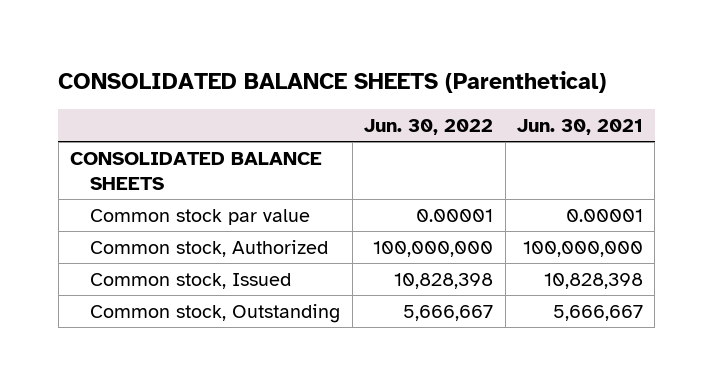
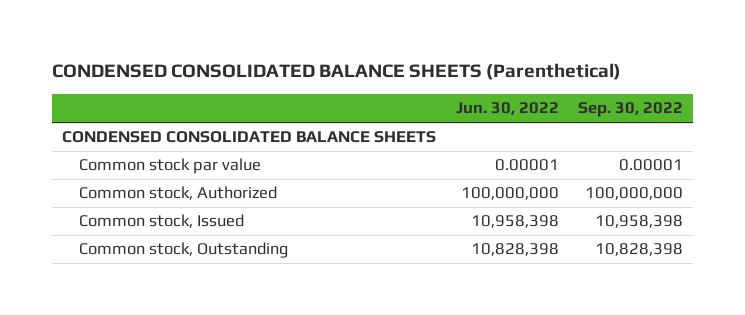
[58,71,607,94] CONSOLIDATED BALANCE SHEETS (Parenthetical) -> [51,63,621,81] CONDENSED CONSOLIDATED BALANCE SHEETS (Parenthetical)
[517,118,644,135] Jun. 30, 2021 -> none
none -> [578,102,684,118] Sep. 30, 2022
[69,151,322,190] CONSOLIDATED BALANCE SHEETS -> [61,131,436,144] CONDENSED CONSOLIDATED BALANCE SHEETS
[394,272,494,289] 10,828,398 -> [470,215,559,229] 10,958,398
[403,304,494,321] 5,666,667 -> [470,243,559,257] 10,828,398

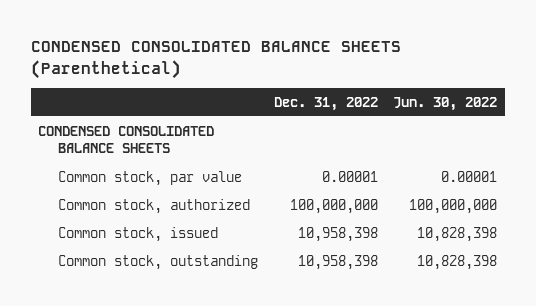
[578,102,684,118] Sep. 30, 2022 -> none
none -> [273,96,378,111] Dec. 31, 2022
[79,158,262,175] Common stock par value -> [58,170,243,186] Common stock, par value
[79,186,278,201] Common stock, Authorized -> [58,198,251,214] Common stock, authorized
[79,214,245,229] Common stock, Issued -> [58,226,219,242] Common stock, issued
[470,215,559,229] 10,958,398 -> [417,226,498,242] 10,828,398
[79,242,289,259] Common stock, Outstanding -> [58,254,259,270] Common stock, outstanding

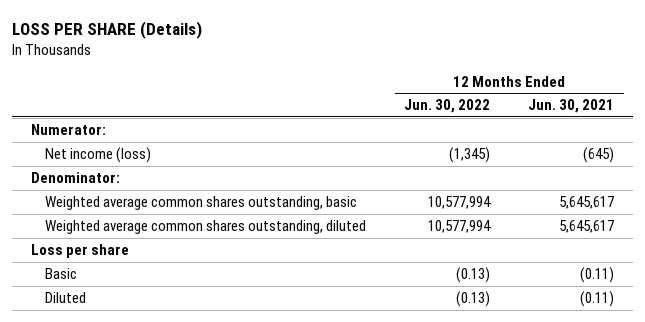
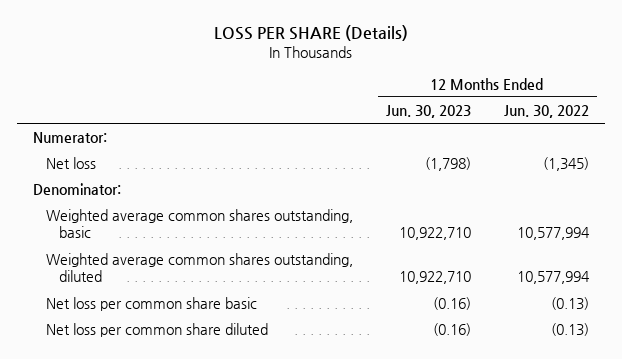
[528,99,615,114] Jun. 30, 2021 -> none
none -> [385,104,471,118] Jun. 30, 2023
[45,147,152,164] Net income (loss) -> [46,156,97,169] Net loss
[31,244,130,259] Loss per share -> none
[45,268,78,280] Basic -> [46,296,258,311] Net loss per common share basic
[45,292,87,304] Diluted -> [46,322,269,337] Net loss per common share diluted

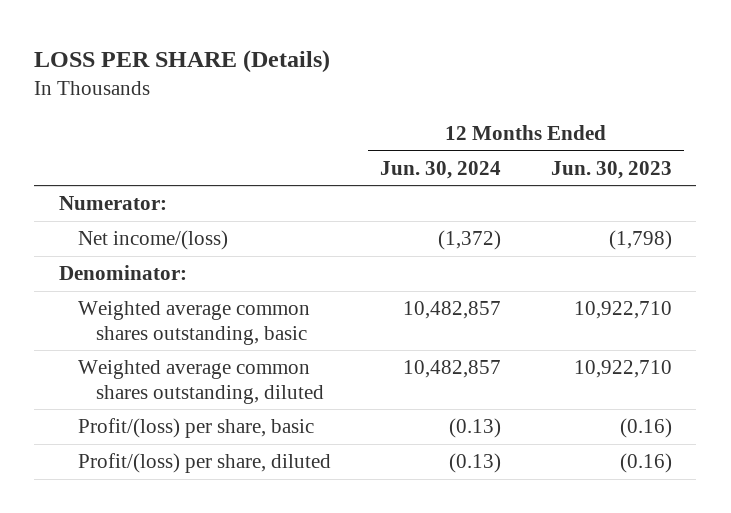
[503,104,589,118] Jun. 30, 2022 -> none
none -> [380,160,502,179] Jun. 30, 2024
[46,156,97,169] Net loss -> [77,230,228,251] Net income/(loss)
[46,296,258,311] Net loss per common share basic -> [77,418,314,439] Profit/(loss) per share, basic
[46,322,269,337] Net loss per common share diluted -> [77,453,331,474] Profit/(loss) per share, diluted

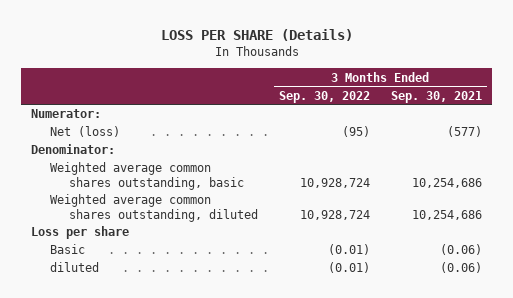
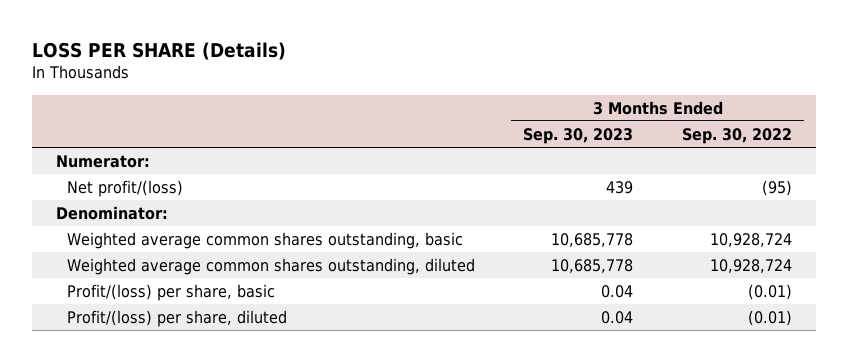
[390,90,482,103] Sep. 30, 2021 -> none
none -> [523,127,634,144] Sep. 30, 2023
[50,126,121,138] Net (loss) -> [67,180,184,198] Net profit/(loss)
[31,226,130,240] Loss per share -> none
[50,244,86,255] Basic -> [67,284,276,302] Profit/(loss) per share, basic
[50,262,100,273] diluted -> [67,310,288,328] Profit/(loss) per share, diluted

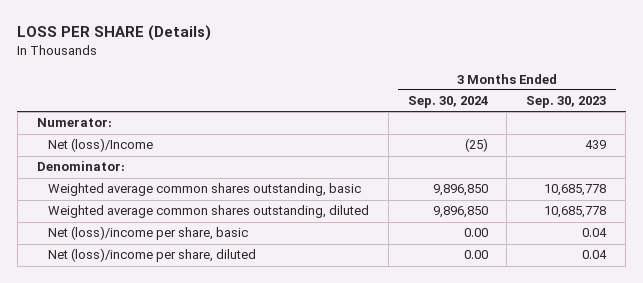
[681,127,792,144] Sep. 30, 2022 -> none
none -> [407,96,488,109] Sep. 30, 2024
[67,180,184,198] Net profit/(loss) -> [47,138,153,153] Net (loss)/Income
[67,284,276,302] Profit/(loss) per share, basic -> [47,226,248,241] Net (loss)/income per share, basic
[67,310,288,328] Profit/(loss) per share, diluted -> [47,248,256,263] Net (loss)/income per share, diluted

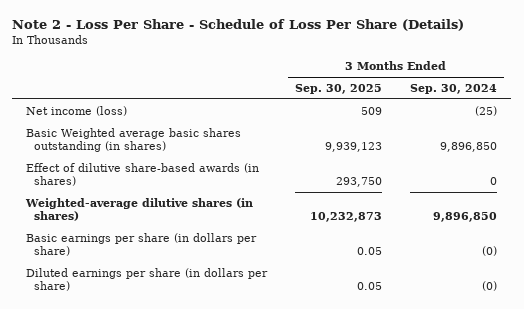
[17,25,212,42] LOSS PER SHARE (Details) -> [12,19,465,32] Note 2 - Loss Per Share - Schedule of Loss Per Share (Details)
[526,96,607,109] Sep. 30, 2023 -> none
none -> [295,84,383,95] Sep. 30, 2025
[36,118,112,128] Numerator: -> none
[36,161,125,172] Denominator: -> none
[47,138,153,153] Net (loss)/Income -> [26,105,128,116] Net income (loss)
[47,183,361,197] Weighted average common shares outstanding, basic -> [26,127,242,152] Basic Weighted average basic shares outstanding (in shares)
none -> [26,162,260,186] Effect of dilutive share-based awards (in shares)
[47,205,369,219] Weighted average common shares outstanding, diluted -> [25,197,254,221] Weighted-average dilutive shares (in shares)
[47,226,248,241] Net (loss)/income per share, basic -> [26,232,258,256] Basic earnings per share (in dollars per share)
[463,228,488,238] 0.00 -> [482,245,498,256] (0)
[47,248,256,263] Net (loss)/income per share, diluted -> [26,267,269,291] Diluted earnings per share (in dollars per share)
[463,250,488,260] 0.00 -> [482,280,498,291] (0)

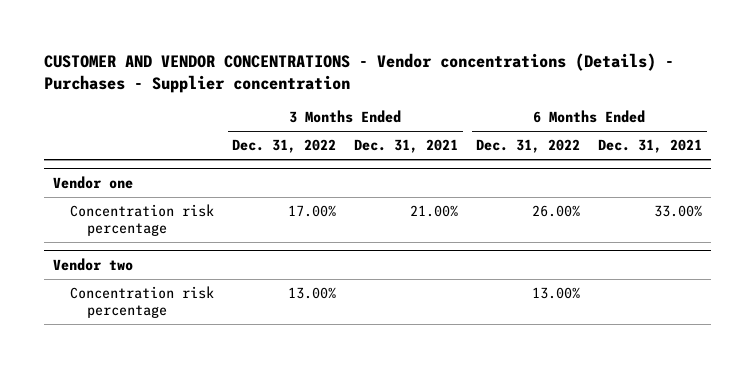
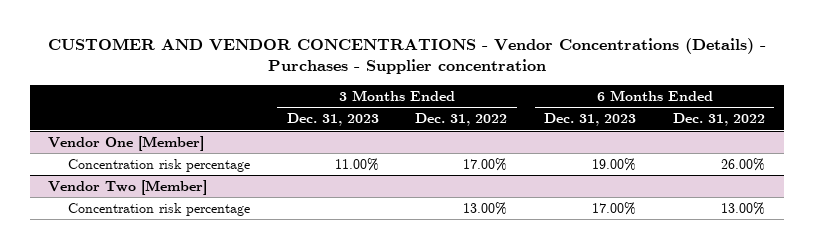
[44,52,675,93] CUSTOMER AND VENDOR CONCENTRATIONS - Vendor concentrations (Details) - Purchases - Supplier concentration -> [47,38,766,75] CUSTOMER AND VENDOR CONCENTRATIONS - Vendor Concentrations (Details) - Purchases - Supplier concentration
[354,139,459,154] Dec. 31, 2021 -> none
[598,139,703,154] Dec. 31, 2021 -> none
none -> [286,113,379,127] Dec. 31, 2023
none -> [544,113,637,127] Dec. 31, 2023
[53,175,134,189] Vendor one -> [47,135,204,151] Vendor One [Member]
[53,257,134,271] Vendor two -> [47,179,207,195] Vendor Two [Member]

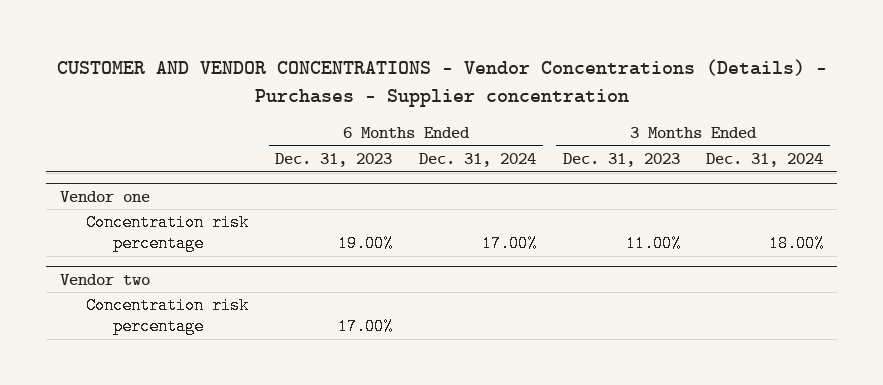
[415,113,508,127] Dec. 31, 2022 -> none
[673,113,766,127] Dec. 31, 2022 -> none
none -> [418,153,536,168] Dec. 31, 2024
none -> [706,153,824,168] Dec. 31, 2024
[47,135,204,151] Vendor One [Member] -> [59,190,150,202] Vendor one
[47,179,207,195] Vendor Two [Member] -> [59,273,150,285] Vendor two

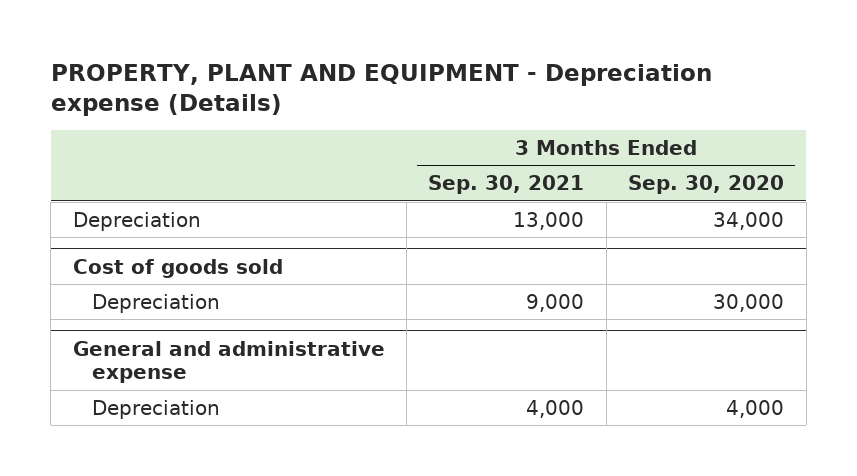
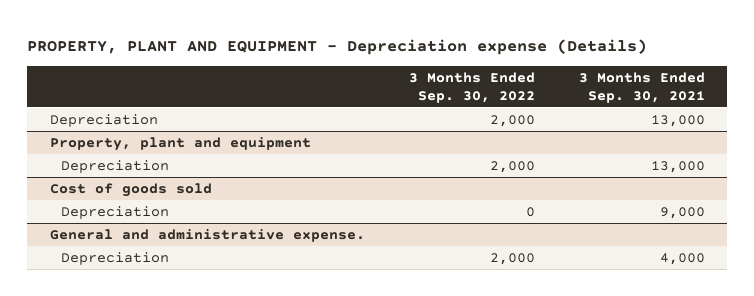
[628,175,785,195] Sep. 30, 2020 -> none
none -> [408,71,535,103] 3 Months Ended Sep. 30, 2022
none -> [49,137,311,152] Property, plant and equipment
none -> [60,160,169,174] Depreciation
[72,340,385,384] General and administrative expense -> [49,229,365,243] General and administrative expense.

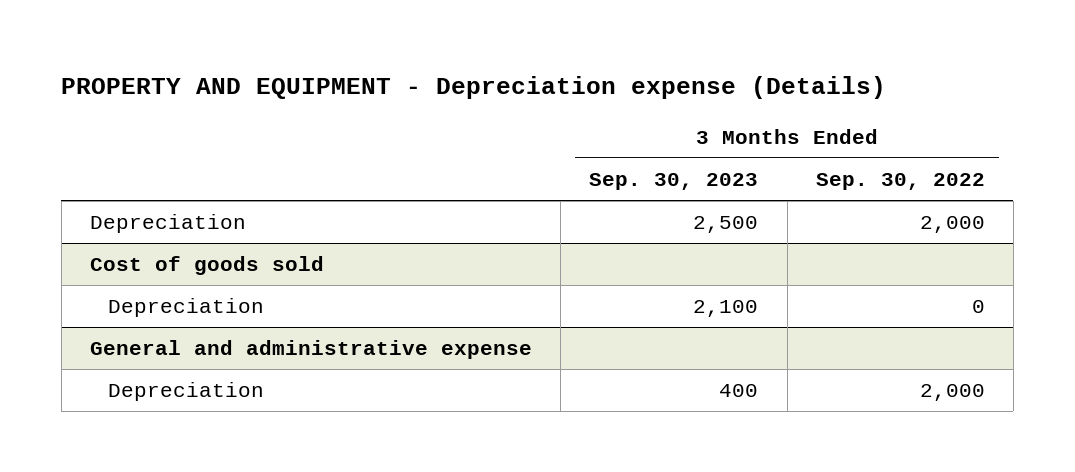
[27,38,648,55] PROPERTY, PLANT AND EQUIPMENT - Depreciation expense (Details) -> [61,76,887,100] PROPERTY AND EQUIPMENT - Depreciation expense (Details)
[578,71,705,103] 3 Months Ended Sep. 30, 2021 -> none
none -> [589,172,759,190] Sep. 30, 2023
[49,137,311,152] Property, plant and equipment -> none
[60,160,169,174] Depreciation -> none
[49,229,365,243] General and administrative expense. -> [89,340,532,360] General and administrative expense

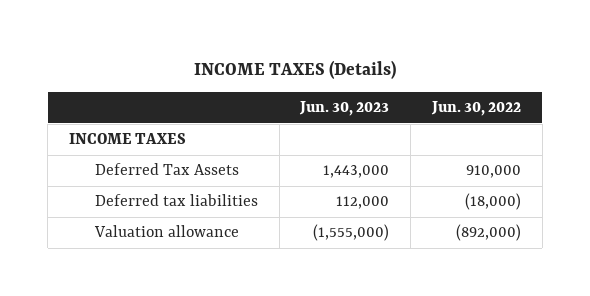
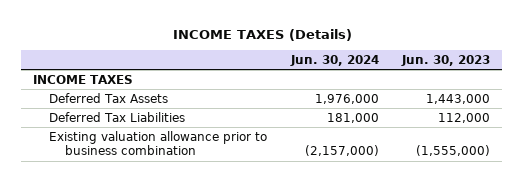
[430,101,521,117] Jun. 30, 2022 -> none
none -> [289,54,379,66] Jun. 30, 2024
[94,194,258,207] Deferred tax liabilities -> [49,111,186,122] Deferred Tax Liabilities
[93,225,239,238] Valuation allowance -> [49,130,268,156] Existing valuation allowance prior to business combination

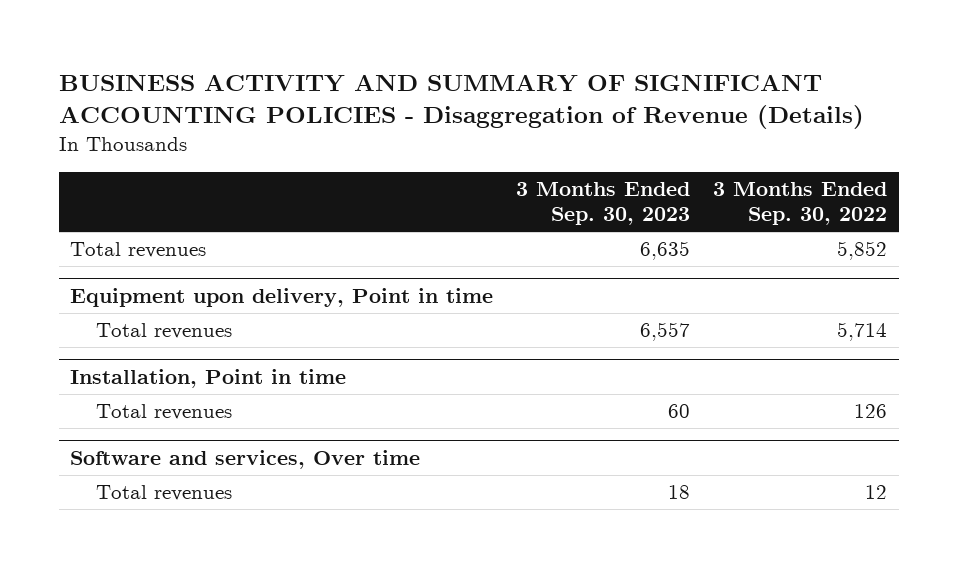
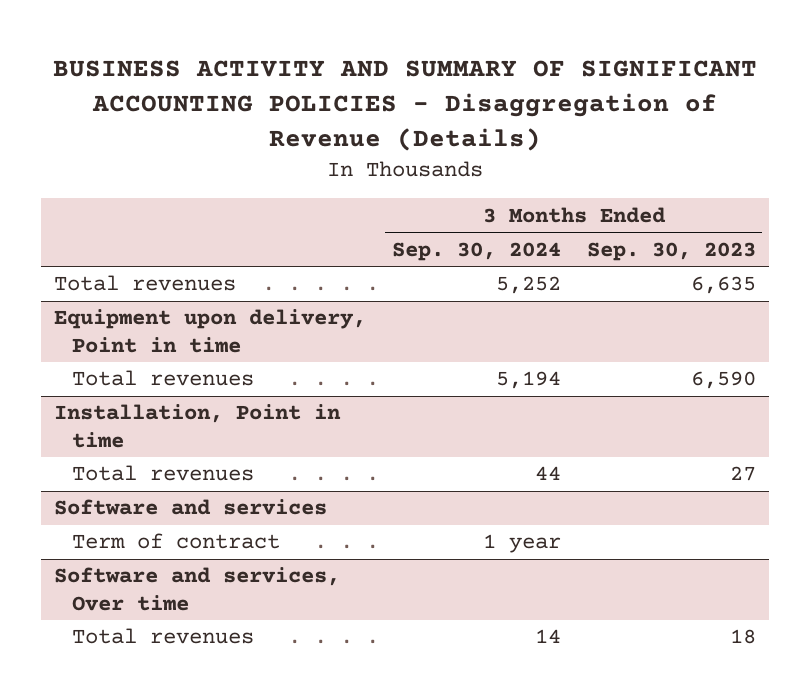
[713,182,888,226] 3 Months Ended Sep. 30, 2022 -> none
none -> [391,241,561,261] Sep. 30, 2024
[640,322,691,342] 6,557 -> [690,371,756,390] 6,590
[668,404,691,419] 60 -> [729,466,756,482] 27
none -> [53,499,327,516] Software and services
none -> [71,533,280,550] Term of contract

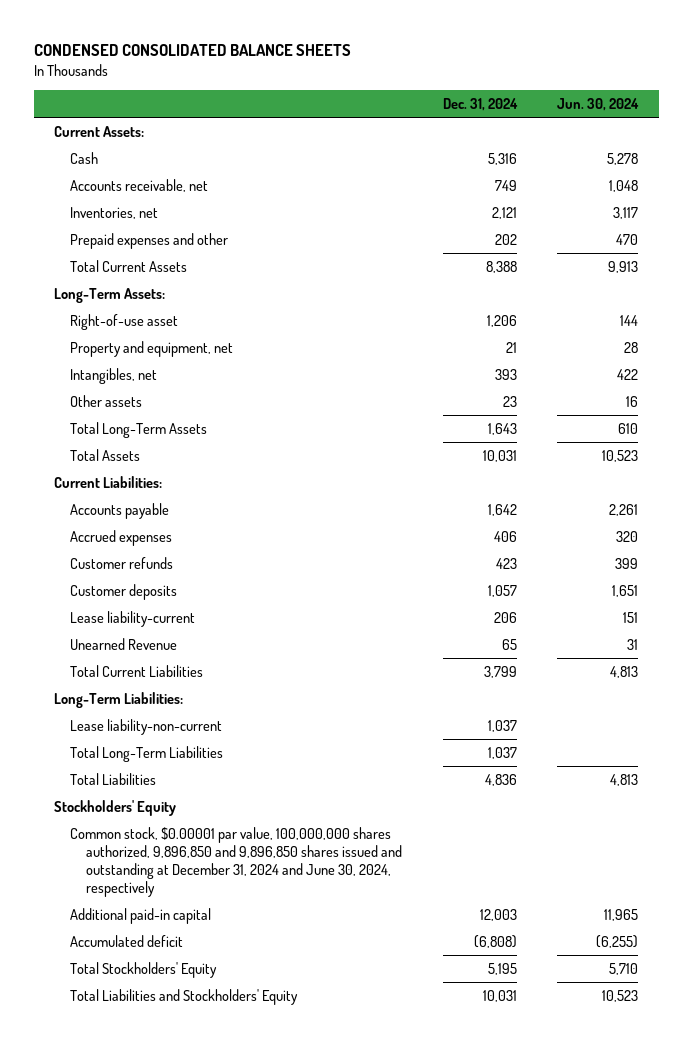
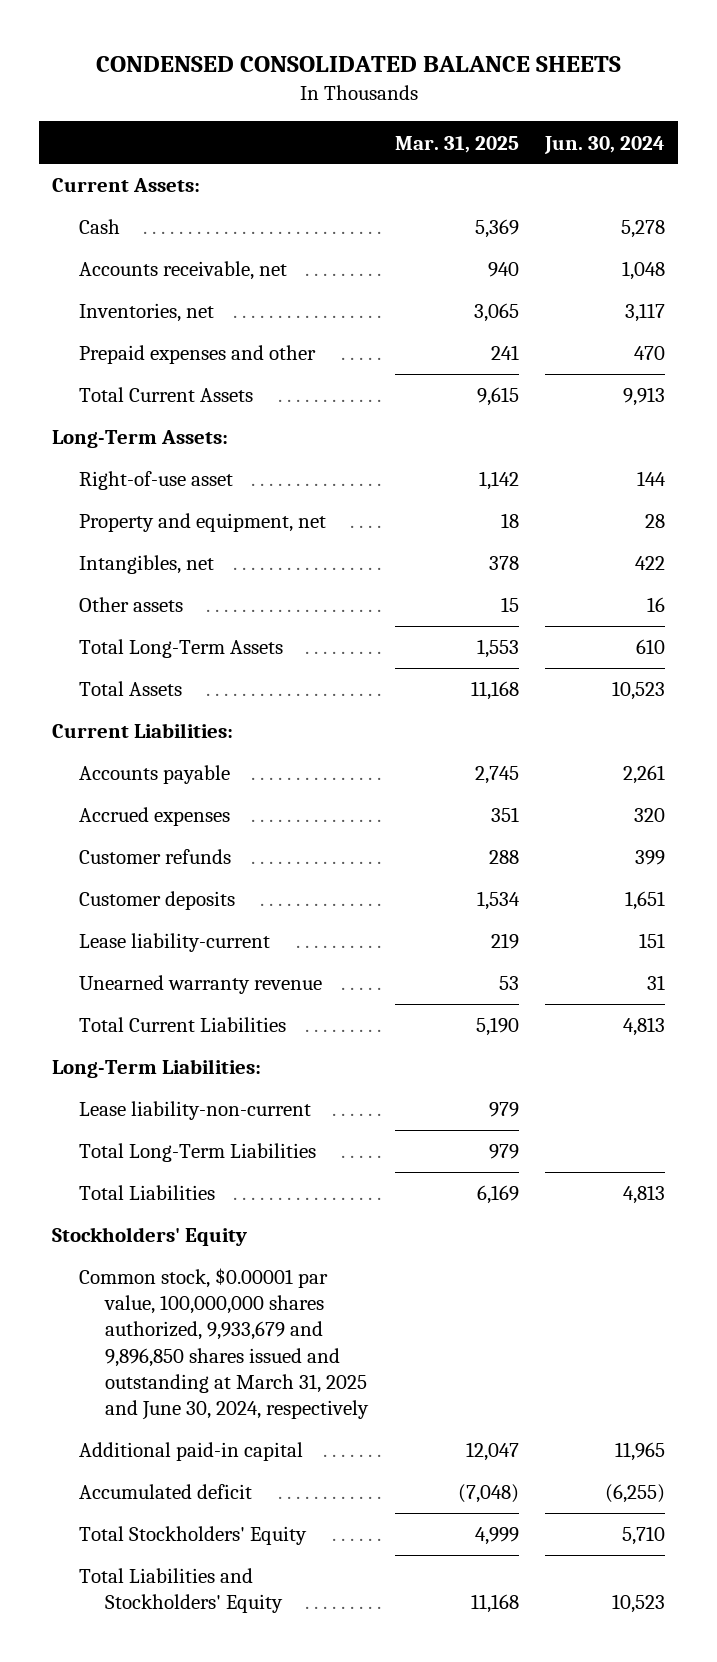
[442,97,518,111] Dec. 31, 2024 -> none
none -> [394,135,519,153] Mar. 31, 2025
[70,637,178,650] Unearned Revenue -> [78,975,322,995] Unearned warranty revenue
[70,826,402,897] Common stock, $0.00001 par value, 100,000,000 shares authorized, 9,896,850 and 9,896,850 shares issued and outstanding at December 31, 2024 and June 30, 2024, respectively -> [78,1268,369,1421] Common stock, $0.00001 par value, 100,000,000 shares authorized, 9,933,679 and 9,896,850 shares issued and outstanding at March 31, 2025 and June 30, 2024, respectively

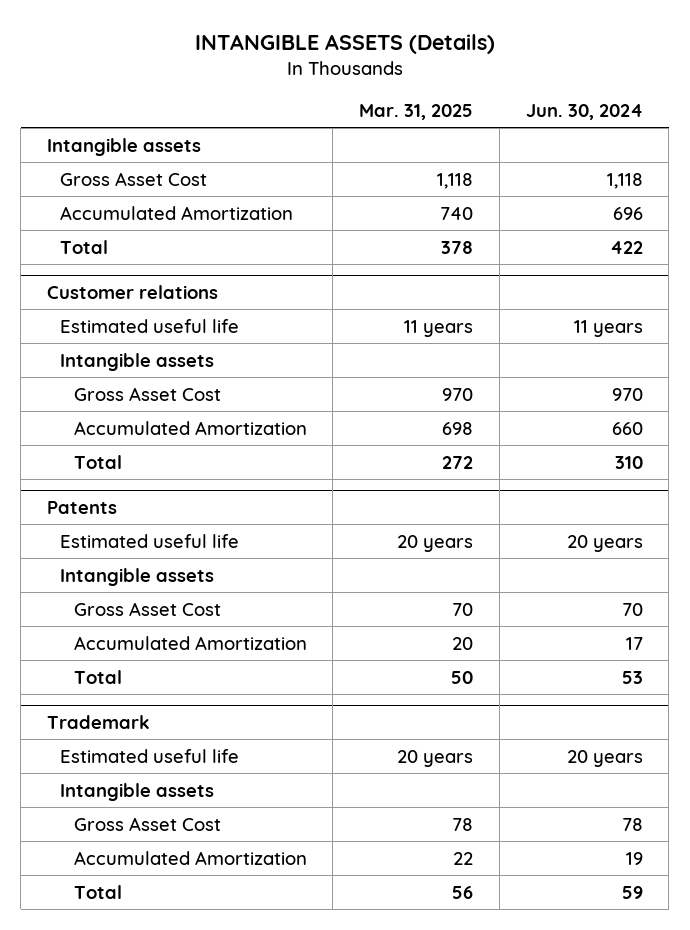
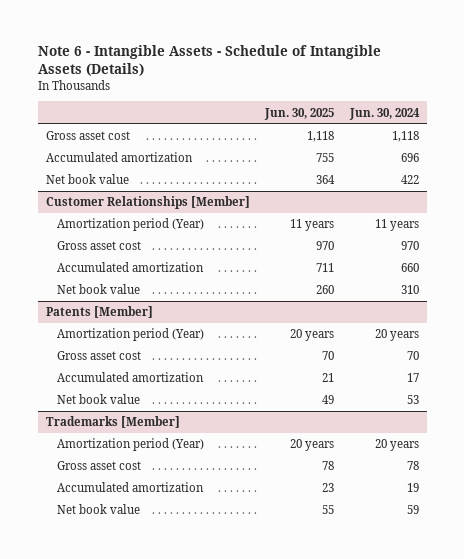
[194,33,495,54] INTANGIBLE ASSETS (Details) -> [37,44,381,77] Note 6 - Intangible Assets - Schedule of Intangible Assets (Details)
[359,103,474,120] Mar. 31, 2025 -> none
none -> [264,107,335,120] Jun. 30, 2025
[47,137,202,156] Intangible assets -> none
[60,352,215,371] Intangible assets -> none
[60,567,215,586] Intangible assets -> none
[60,782,215,801] Intangible assets -> none
[60,171,208,186] Gross Asset Cost -> [45,131,130,141] Gross asset cost
[60,205,294,220] Accumulated Amortization -> [45,152,193,163] Accumulated amortization
[60,239,109,254] Total -> [45,174,129,185] Net book value
[47,284,219,299] Customer relations -> [45,196,250,210] Customer Relationships [Member]
[60,318,240,333] Estimated useful life -> [57,218,205,232] Amortization period (Year)
[73,386,221,401] Gross Asset Cost -> [57,241,142,251] Gross asset cost
[73,420,307,435] Accumulated Amortization -> [57,262,205,273] Accumulated amortization
[73,454,122,469] Total -> [57,284,141,295] Net book value
[47,500,118,514] Patents -> [45,306,153,319] Patents [Member]
[60,533,240,548] Estimated useful life -> [57,328,205,342] Amortization period (Year)
[73,601,221,616] Gross Asset Cost -> [57,351,142,361] Gross asset cost
[73,635,307,650] Accumulated Amortization -> [57,372,205,383] Accumulated amortization
[73,669,122,684] Total -> [57,394,141,405] Net book value
[47,714,151,729] Trademark -> [45,416,180,429] Trademarks [Member]
[60,748,240,763] Estimated useful life -> [57,438,205,452] Amortization period (Year)
[73,816,221,831] Gross Asset Cost -> [57,461,142,471] Gross asset cost
[73,850,307,865] Accumulated Amortization -> [57,482,205,493] Accumulated amortization
[73,884,122,899] Total -> [57,504,141,515] Net book value

